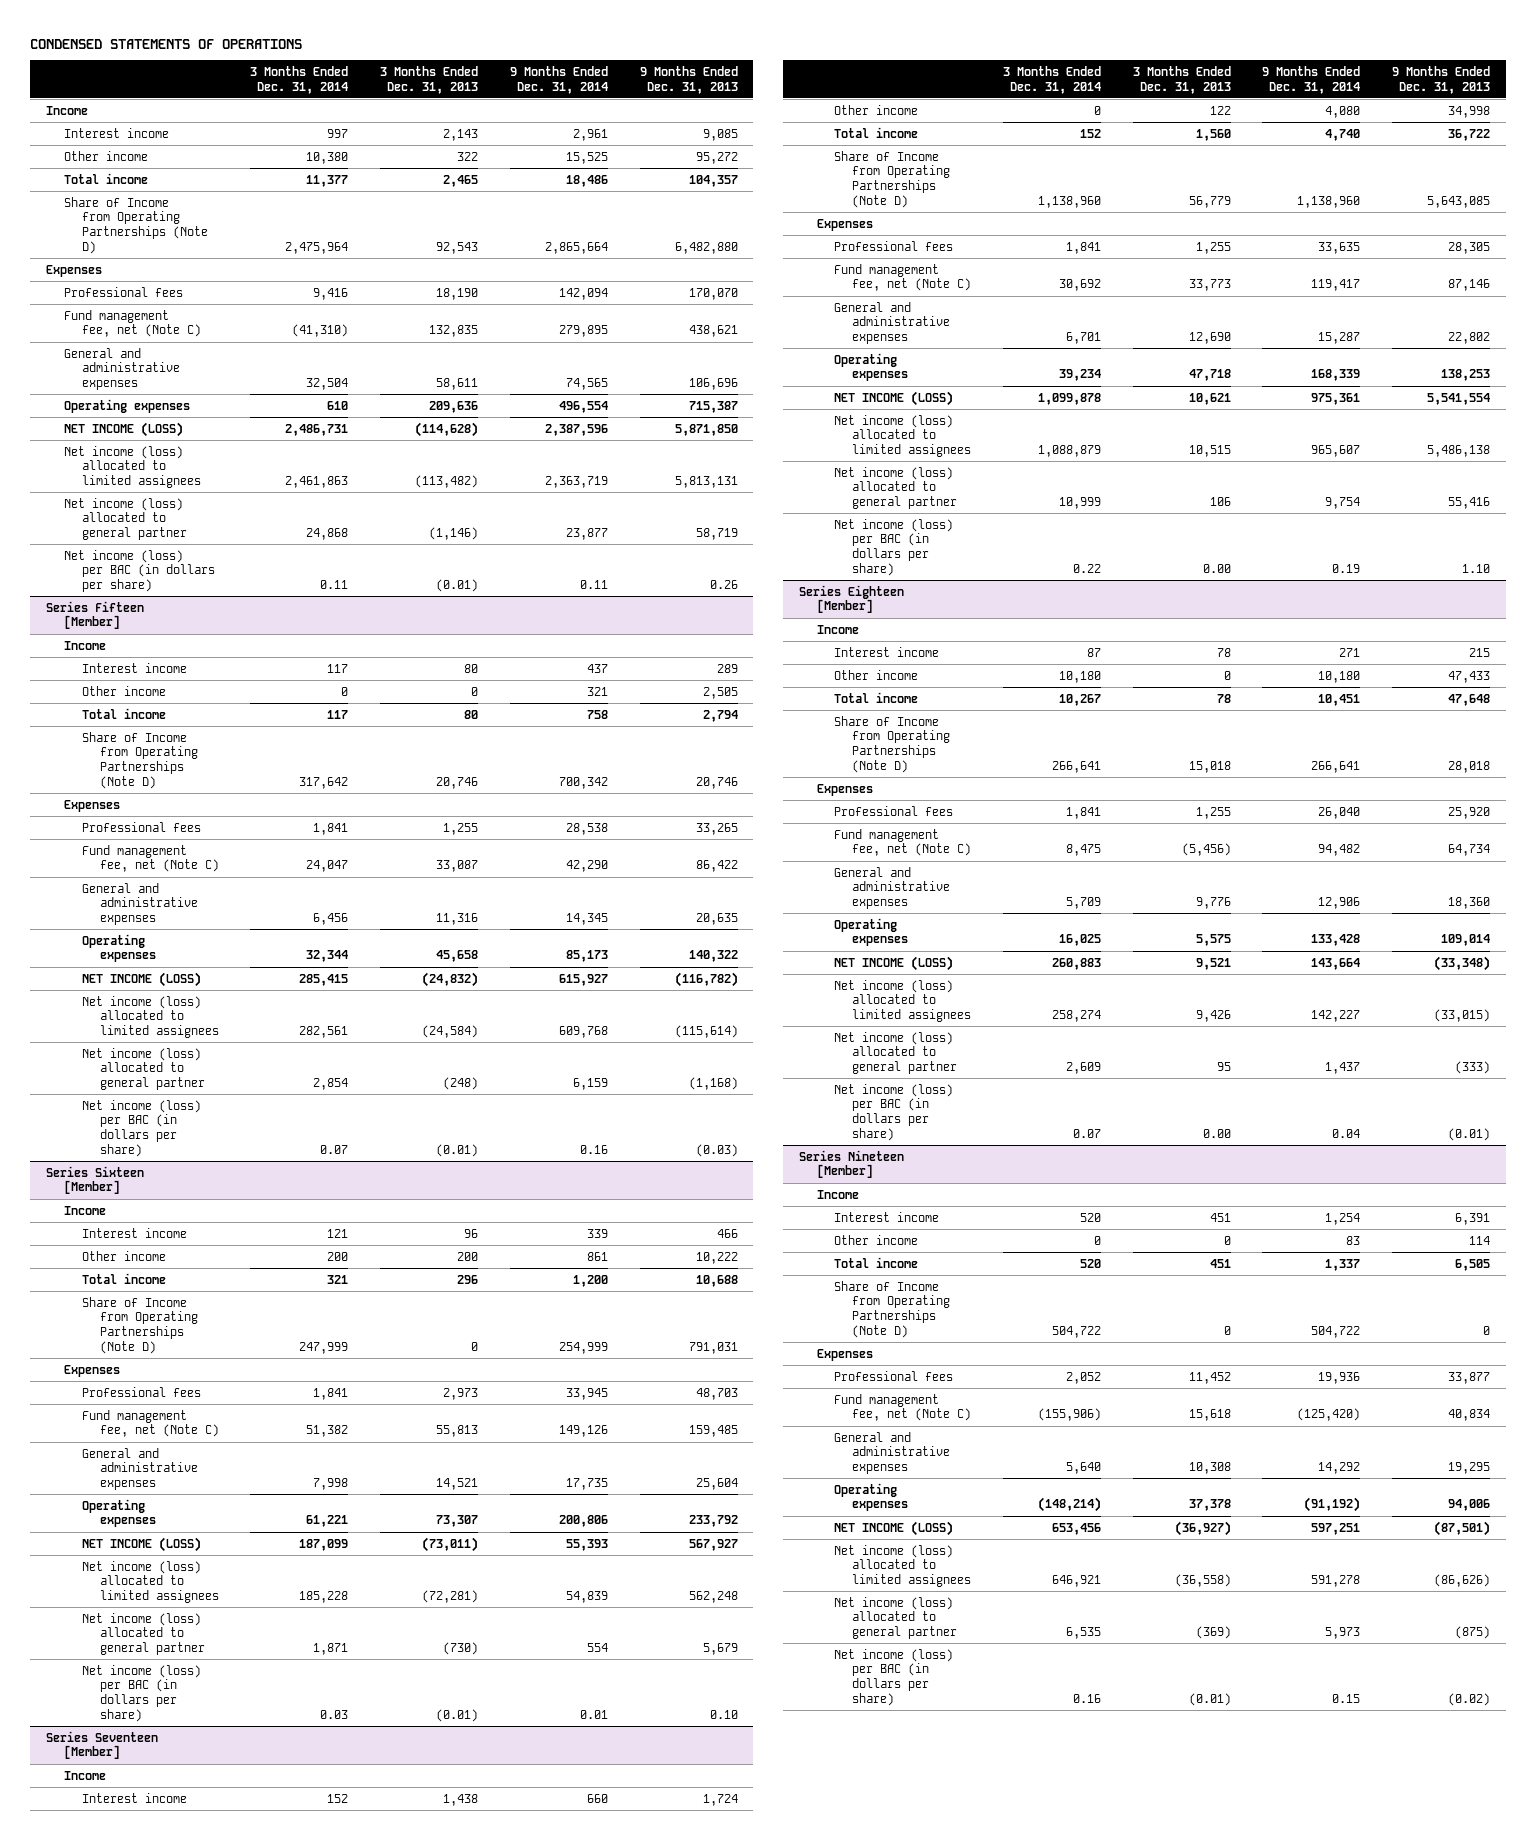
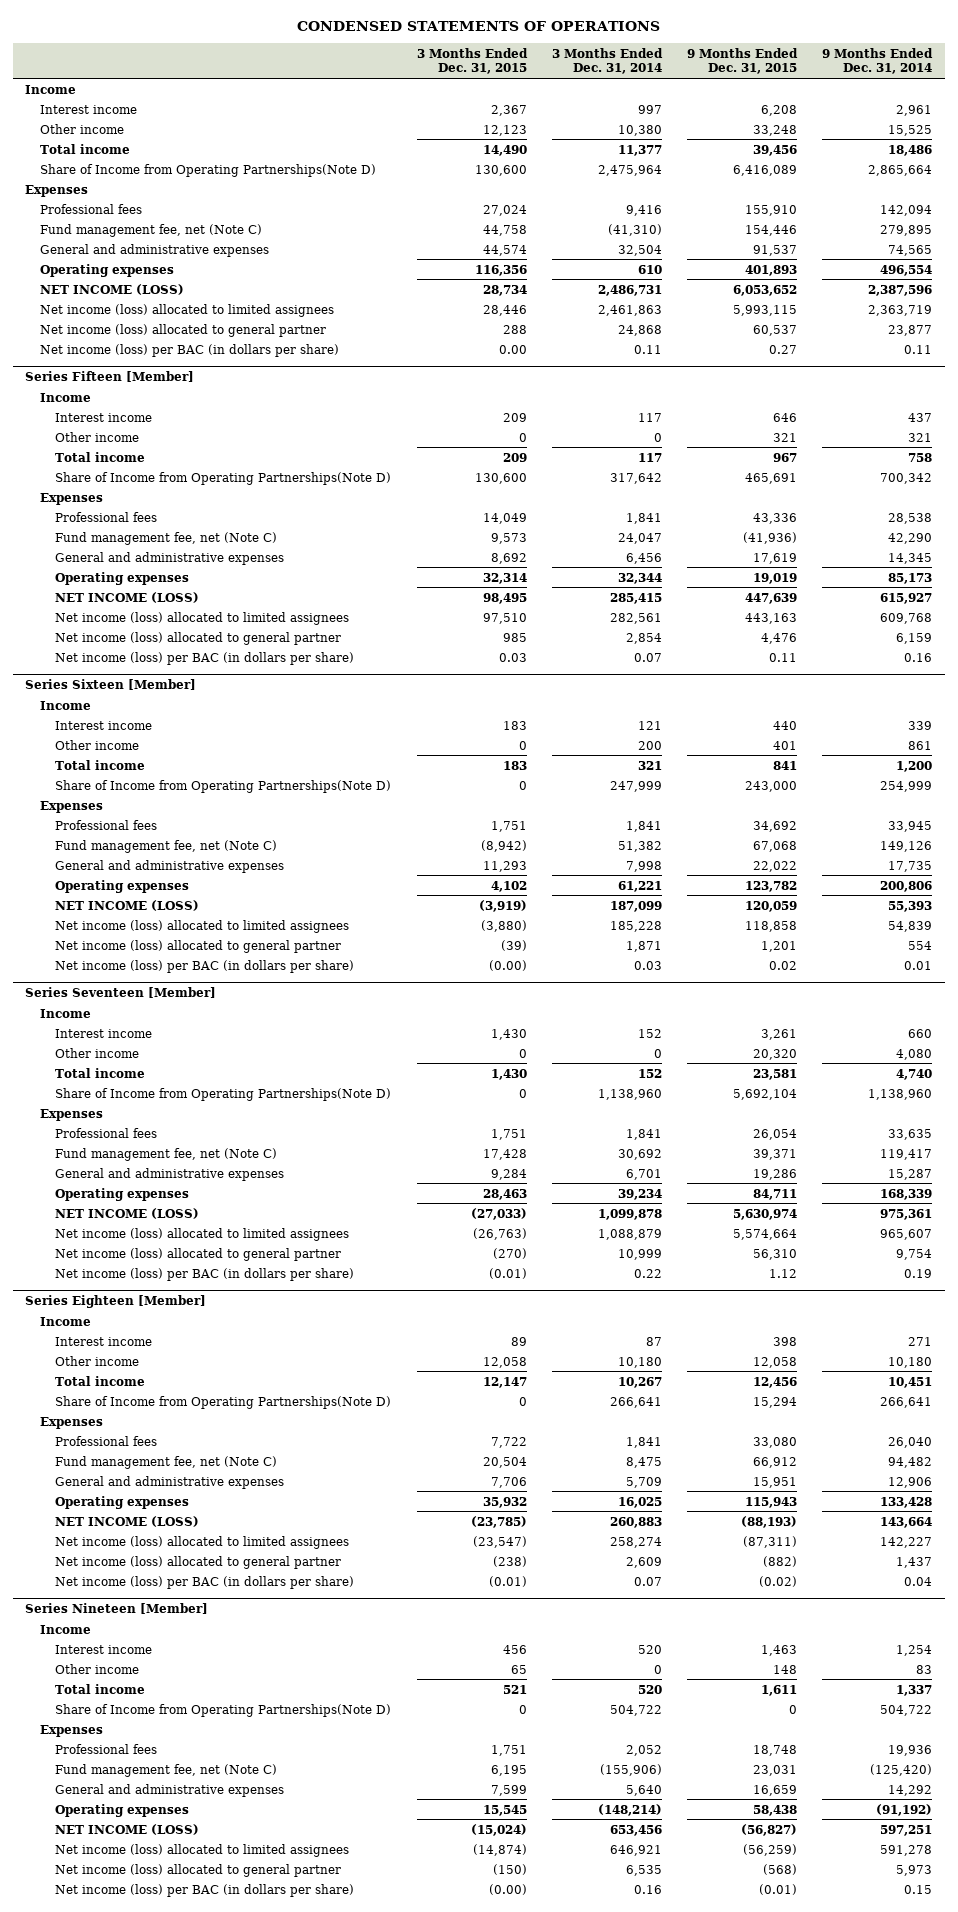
[380,65,479,94] 3 Months Ended Dec. 31, 2013 -> none
[639,65,738,94] 9 Months Ended Dec. 31, 2013 -> none
none -> [416,48,528,75] 3 Months Ended Dec. 31, 2015
none -> [687,48,799,75] 9 Months Ended Dec. 31, 2015
[64,196,208,254] Share of Income from Operating Partnerships (Note D) -> [40,163,377,177] Share of Income from Operating Partnerships(Note D)
[81,731,198,789] Share of Income from Operating Partnerships (Note D) -> [55,471,392,485] Share of Income from Operating Partnerships(Note D)
[81,1296,198,1354] Share of Income from Operating Partnerships (Note D) -> [55,779,392,793] Share of Income from Operating Partnerships(Note D)
[834,150,951,208] Share of Income from Operating Partnerships (Note D) -> [55,1087,392,1101] Share of Income from Operating Partnerships(Note D)
[834,715,951,773] Share of Income from Operating Partnerships (Note D) -> [55,1395,392,1409] Share of Income from Operating Partnerships(Note D)
[834,1280,951,1338] Share of Income from Operating Partnerships (Note D) -> [55,1703,392,1717] Share of Income from Operating Partnerships(Note D)

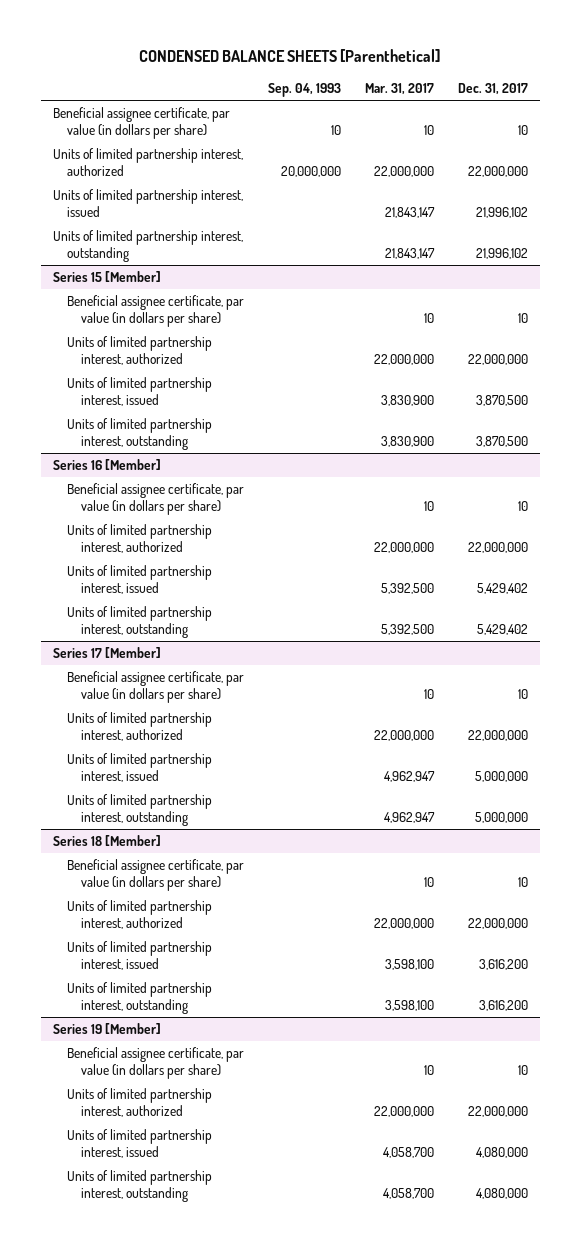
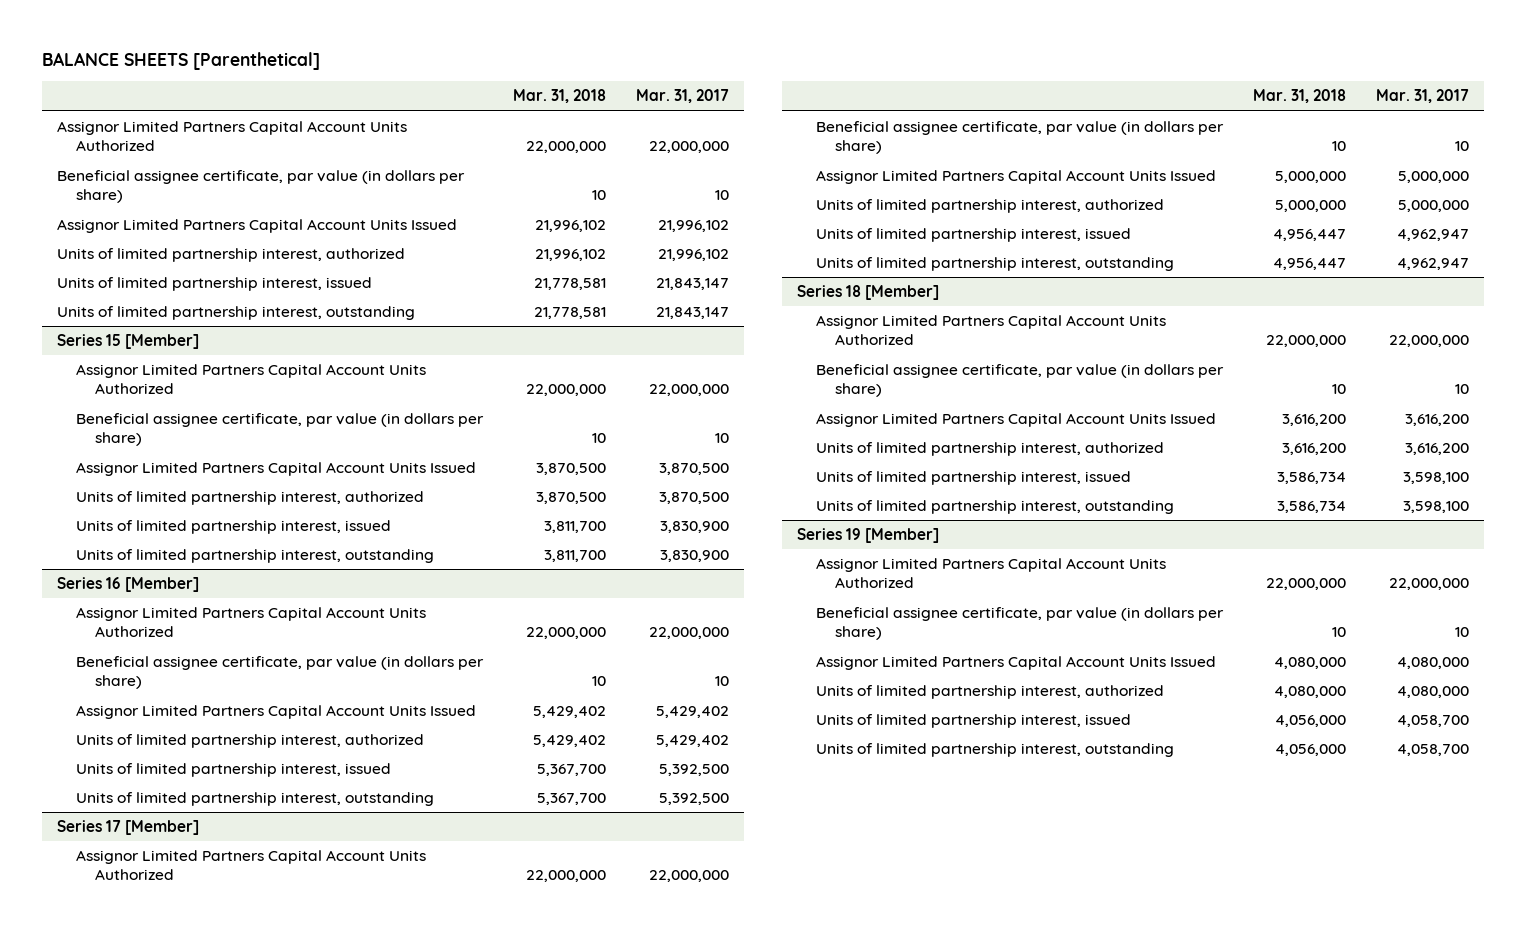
[139,49,441,63] CONDENSED BALANCE SHEETS [Parenthetical] -> [42,51,321,70] BALANCE SHEETS [Parenthetical]
[267,83,341,98] Sep. 04, 1993 -> none
[457,83,528,96] Dec. 31, 2017 -> none
none -> [513,89,607,104] Mar. 31, 2018
none -> [57,121,408,152] Assignor Limited Partners Capital Account Units Authorized
none -> [57,219,458,234] Assignor Limited Partners Capital Account Units Issued
[373,165,434,177] 22,000,000 -> [657,249,729,262] 21,996,102
none -> [76,364,427,395] Assignor Limited Partners Capital Account Units Authorized
none -> [76,462,477,477] Assignor Limited Partners Capital Account Units Issued
[373,353,434,365] 22,000,000 -> [658,492,729,505] 3,870,500
none -> [76,607,427,638] Assignor Limited Partners Capital Account Units Authorized
none -> [76,705,477,720] Assignor Limited Partners Capital Account Units Issued
[373,541,434,553] 22,000,000 -> [655,735,729,748] 5,429,402
none -> [76,850,427,881] Assignor Limited Partners Capital Account Units Authorized
none -> [816,170,1217,185] Assignor Limited Partners Capital Account Units Issued
[373,729,434,741] 22,000,000 -> [1397,200,1469,213] 5,000,000
none -> [816,315,1167,346] Assignor Limited Partners Capital Account Units Authorized
none -> [816,413,1217,428] Assignor Limited Partners Capital Account Units Issued
[373,917,434,929] 22,000,000 -> [1404,443,1469,456] 3,616,200
none -> [816,558,1167,589] Assignor Limited Partners Capital Account Units Authorized
none -> [816,656,1217,671] Assignor Limited Partners Capital Account Units Issued
[373,1105,434,1117] 22,000,000 -> [1396,686,1469,699] 4,080,000

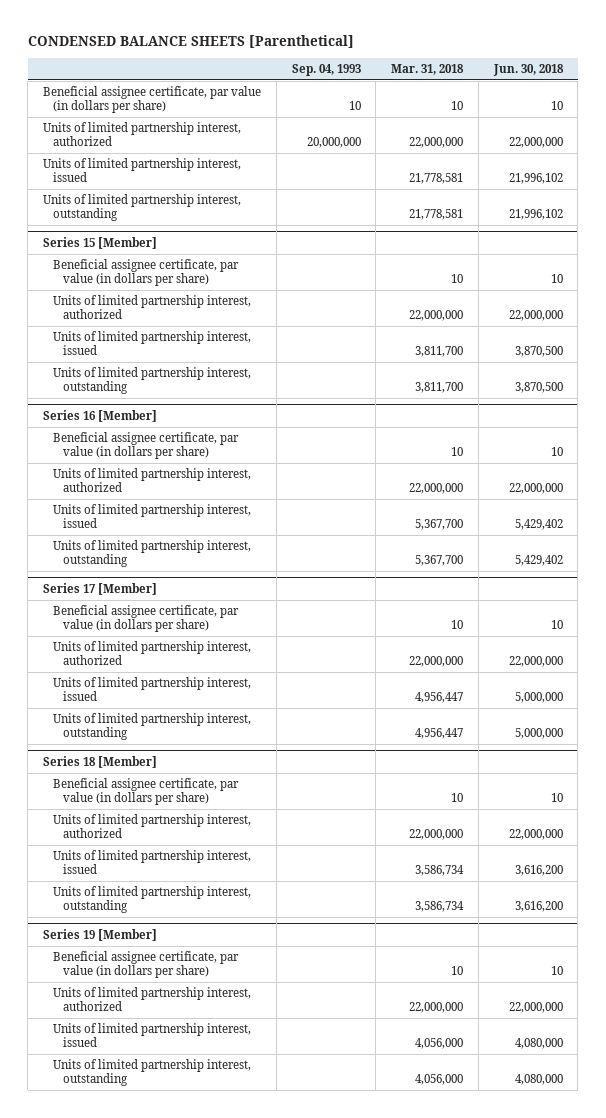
[42,51,321,70] BALANCE SHEETS [Parenthetical] -> [27,34,354,48] CONDENSED BALANCE SHEETS [Parenthetical]
[635,89,729,104] Mar. 31, 2017 -> none
none -> [291,63,361,76] Sep. 04, 1993
none -> [492,63,564,76] Jun. 30, 2018
[57,121,408,152] Assignor Limited Partners Capital Account Units Authorized -> none
[57,219,458,234] Assignor Limited Partners Capital Account Units Issued -> none
[535,249,607,262] 21,996,102 -> [409,136,464,148] 22,000,000
[76,364,427,395] Assignor Limited Partners Capital Account Units Authorized -> none
[76,462,477,477] Assignor Limited Partners Capital Account Units Issued -> none
[536,492,607,505] 3,870,500 -> [409,309,464,321] 22,000,000
[76,607,427,638] Assignor Limited Partners Capital Account Units Authorized -> none
[76,705,477,720] Assignor Limited Partners Capital Account Units Issued -> none
[533,735,607,748] 5,429,402 -> [409,482,464,494] 22,000,000
[76,850,427,881] Assignor Limited Partners Capital Account Units Authorized -> none
[816,170,1217,185] Assignor Limited Partners Capital Account Units Issued -> none
[1275,200,1347,213] 5,000,000 -> [409,655,464,667] 22,000,000
[816,315,1167,346] Assignor Limited Partners Capital Account Units Authorized -> none
[816,413,1217,428] Assignor Limited Partners Capital Account Units Issued -> none
[1282,443,1347,456] 3,616,200 -> [409,828,464,840] 22,000,000
[816,558,1167,589] Assignor Limited Partners Capital Account Units Authorized -> none
[816,656,1217,671] Assignor Limited Partners Capital Account Units Issued -> none
[1274,686,1347,699] 4,080,000 -> [409,1001,464,1013] 22,000,000

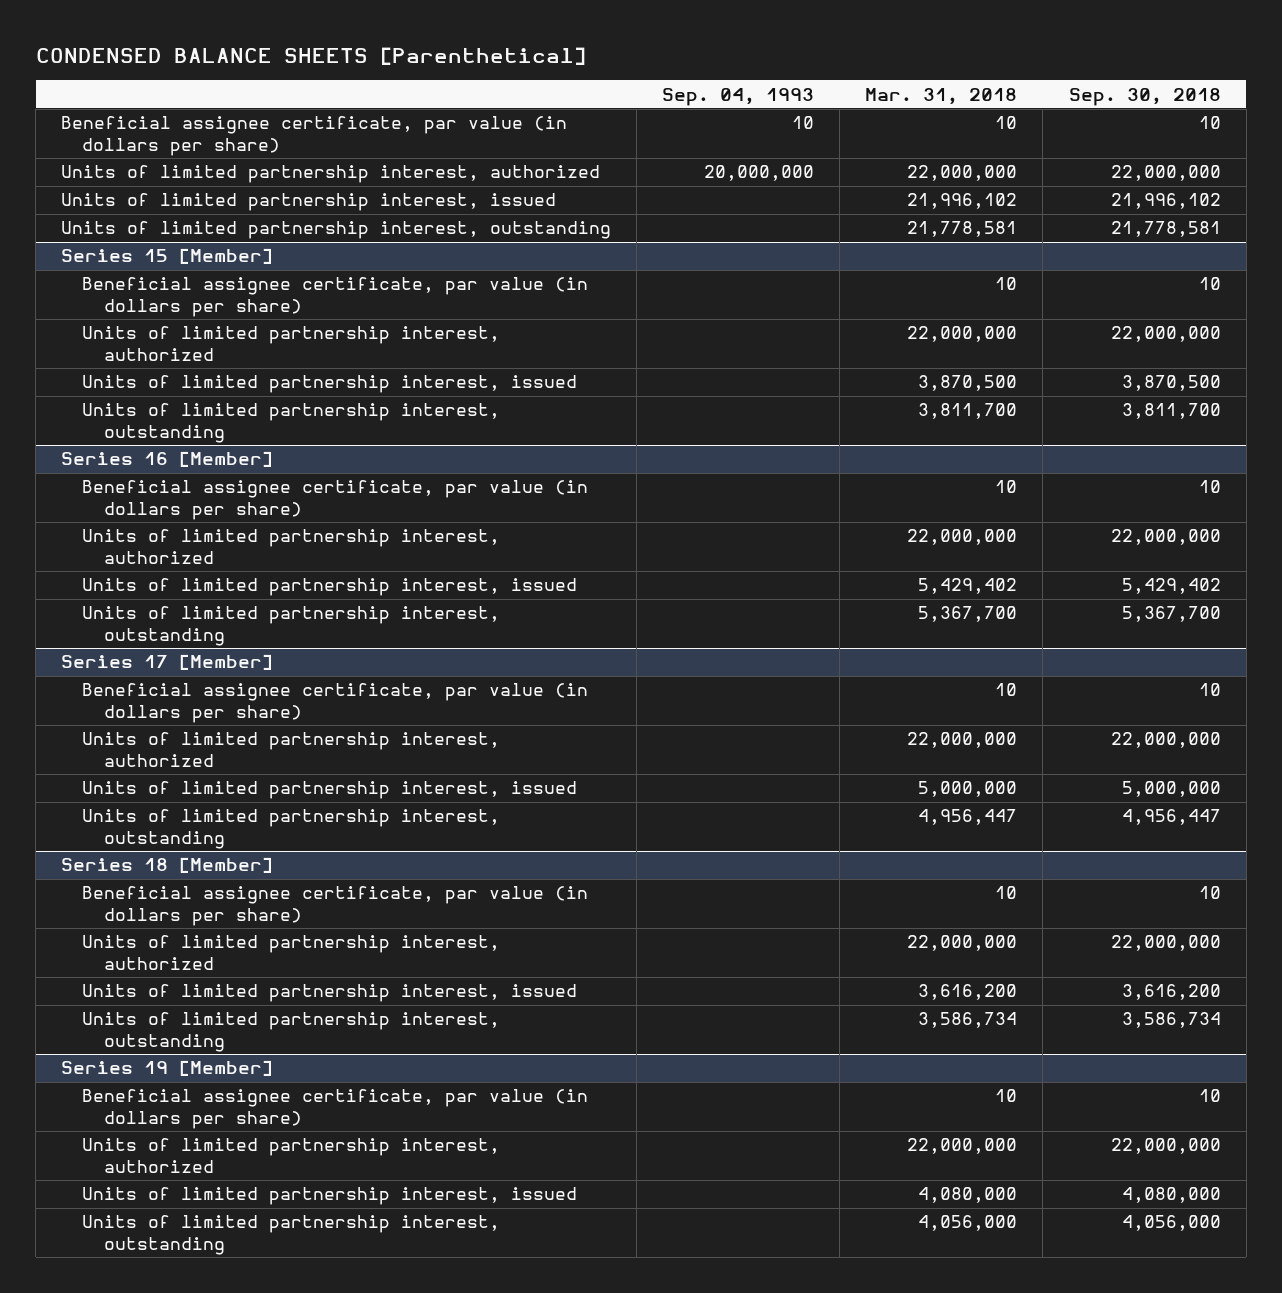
[492,63,564,76] Jun. 30, 2018 -> none
none -> [1068,87,1221,106] Sep. 30, 2018
[409,172,464,184] 21,778,581 -> [907,193,1018,210] 21,996,102
[415,345,464,357] 3,811,700 -> [918,375,1018,392] 3,870,500
[415,518,464,530] 5,367,700 -> [918,578,1018,595] 5,429,402
[415,691,464,703] 4,956,447 -> [918,781,1018,798] 5,000,000
[415,864,465,876] 3,586,734 -> [918,984,1018,1001] 3,616,200
[415,1037,464,1049] 4,056,000 -> [918,1187,1018,1204] 4,080,000

